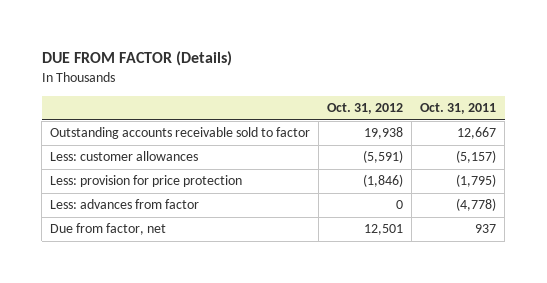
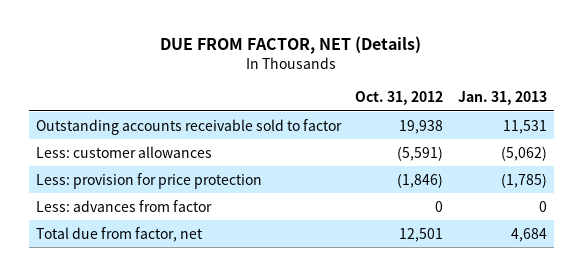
[41,51,232,67] DUE FROM FACTOR (Details) -> [160,36,422,55] DUE FROM FACTOR, NET (Details)
[420,103,497,115] Oct. 31, 2011 -> none
none -> [457,91,547,106] Jan. 31, 2013
[50,223,167,236] Due from factor, net -> [35,226,203,242] Total due from factor, net

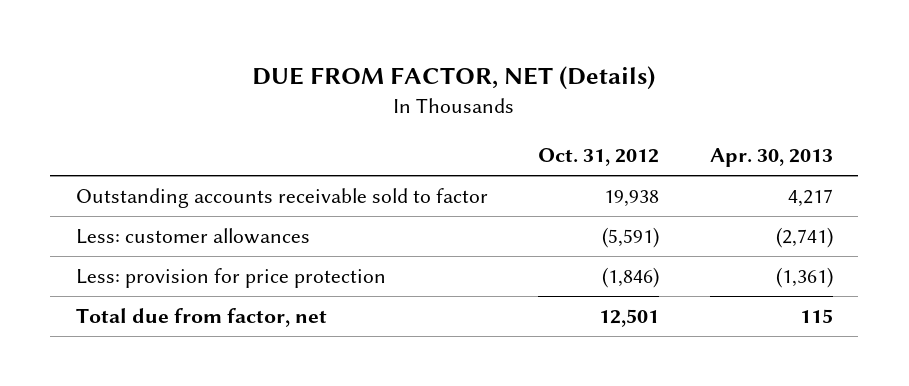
[457,91,547,106] Jan. 31, 2013 -> none
none -> [709,148,833,168] Apr. 30, 2013
[35,199,212,212] Less: advances from factor -> none

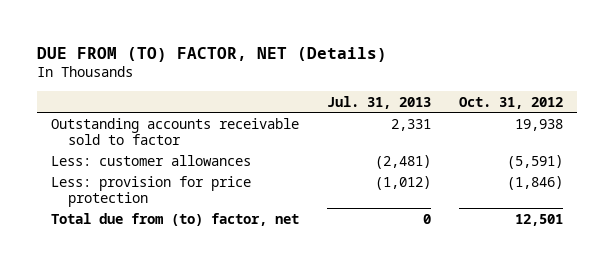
[252,65,656,90] DUE FROM FACTOR, NET (Details) -> [37,46,388,62] DUE FROM (TO) FACTOR, NET (Details)
[709,148,833,168] Apr. 30, 2013 -> none
none -> [327,95,432,109] Jul. 31, 2013
[75,308,327,328] Total due from factor, net -> [51,212,300,226] Total due from (to) factor, net

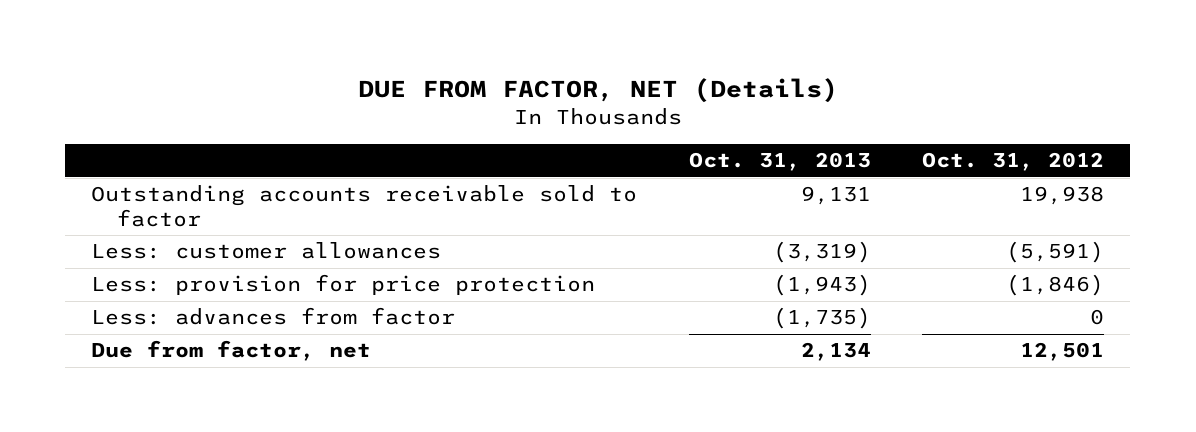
[37,46,388,62] DUE FROM (TO) FACTOR, NET (Details) -> [357,77,838,103] DUE FROM FACTOR, NET (Details)
[327,95,432,109] Jul. 31, 2013 -> none
none -> [688,152,871,172] Oct. 31, 2013
none -> [91,307,456,326] Less: advances from factor
[51,212,300,226] Total due from (to) factor, net -> [91,340,372,362] Due from factor, net

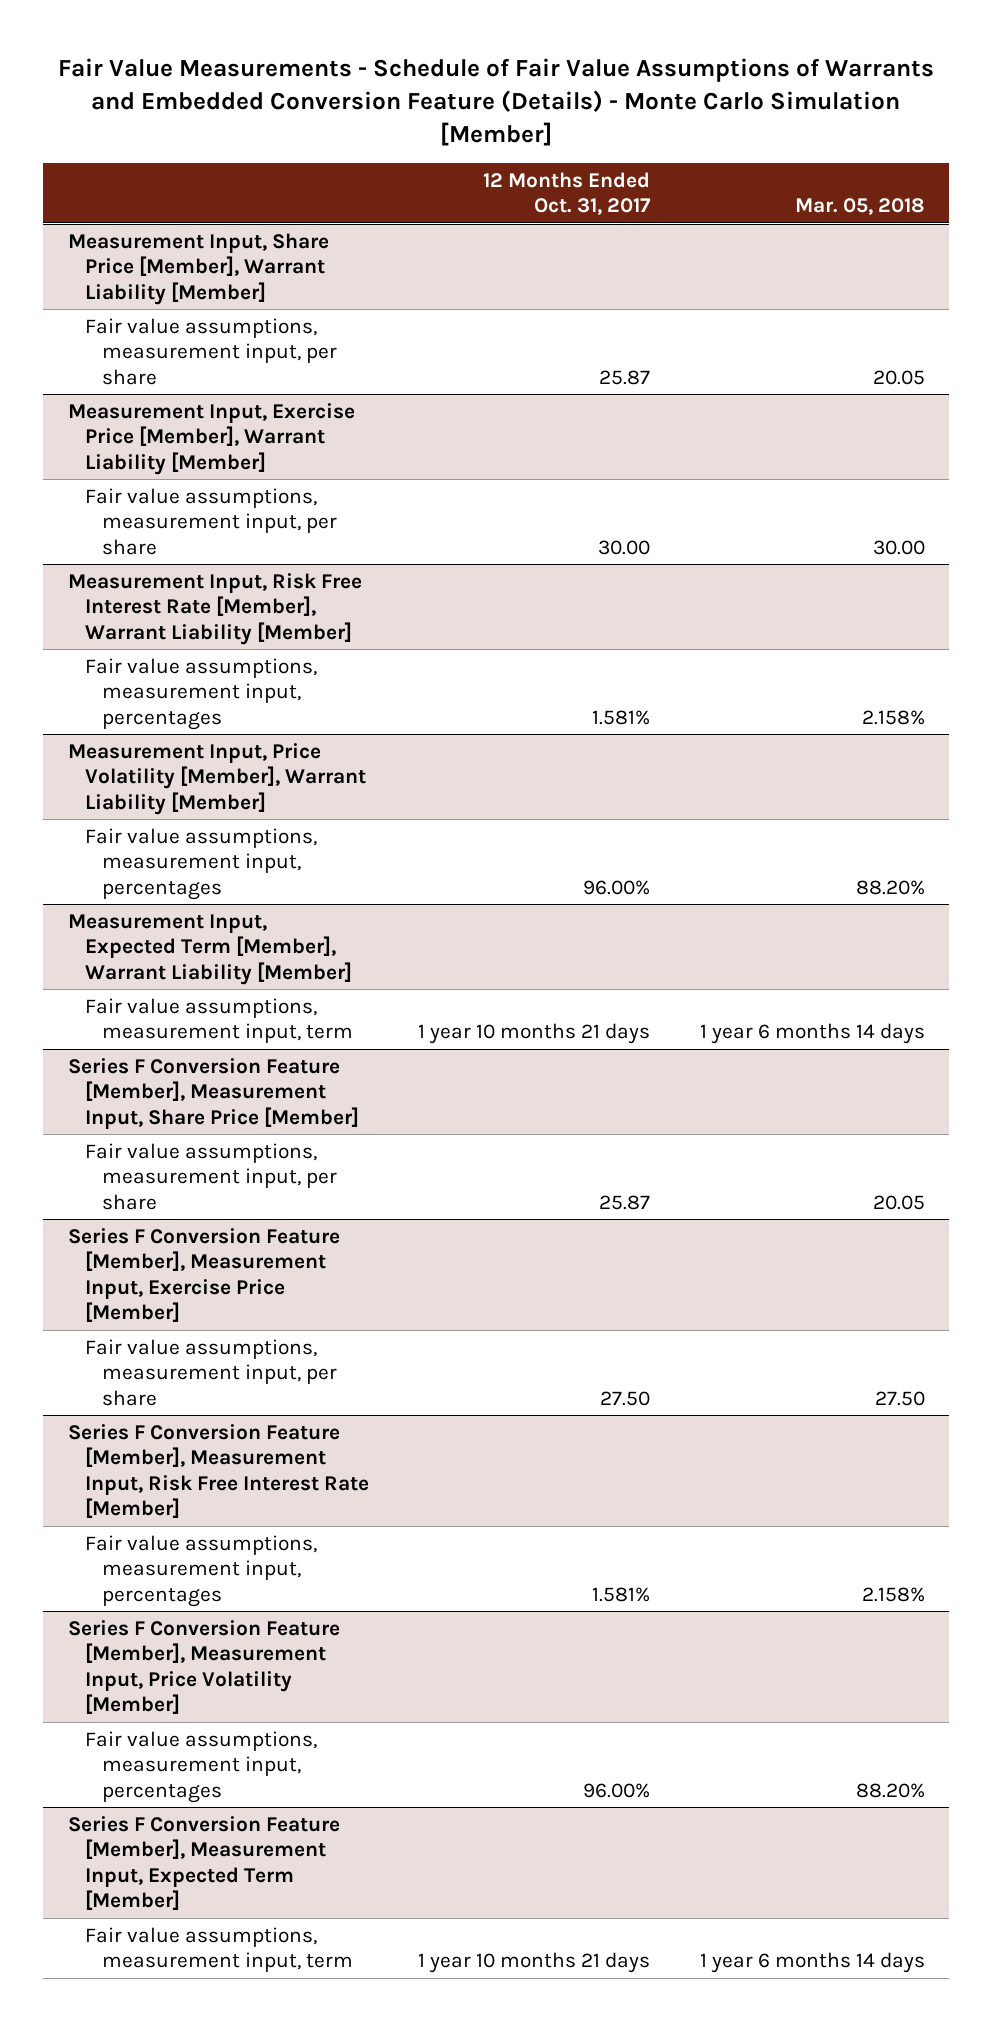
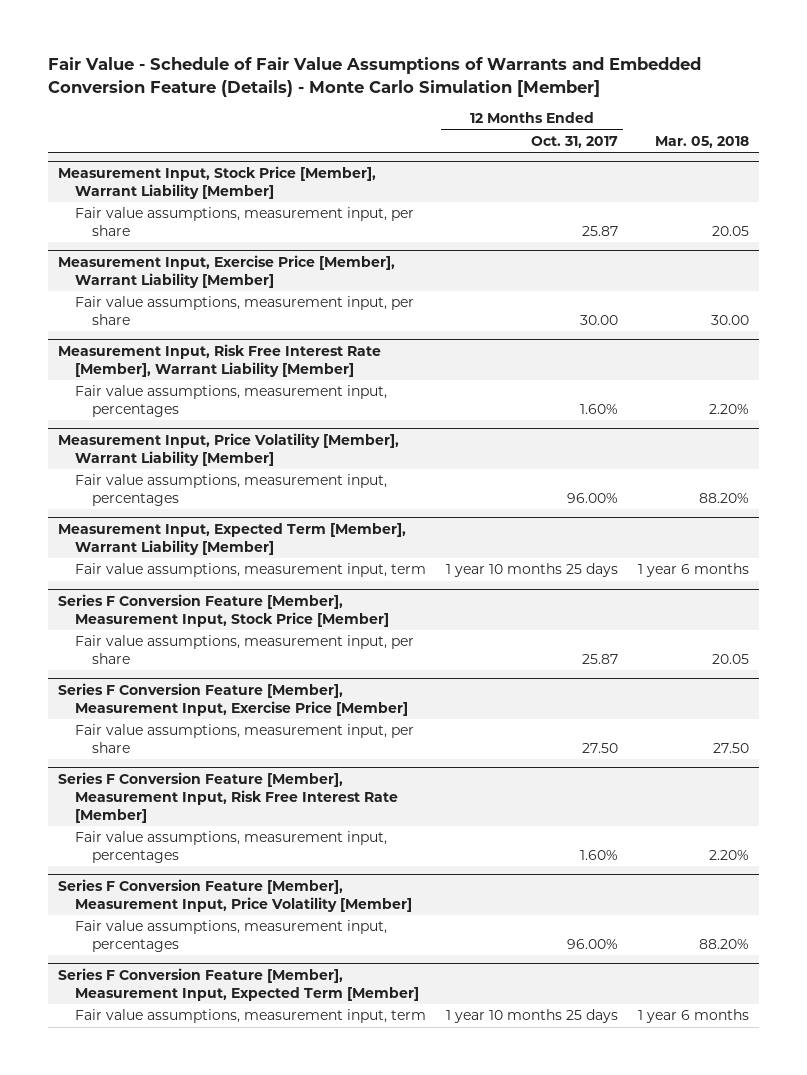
[58,58,935,146] Fair Value Measurements - Schedule of Fair Value Assumptions of Warrants and Embedded Conversion Feature (Details) - Monte Carlo Simulation [Member] -> [48,57,702,97] Fair Value - Schedule of Fair Value Assumptions of Warrants and Embedded Conversion Feature (Details) - Monte Carlo Simulation [Member]
[68,232,330,305] Measurement Input, Share Price [Member], Warrant Liability [Member] -> [58,166,377,199] Measurement Input, Stock Price [Member], Warrant Liability [Member]
[592,709,651,725] 1.581% -> [579,403,618,414] 1.60%
[861,709,925,725] 2.158% -> [708,403,749,414] 2.20%
[418,1023,651,1045] 1 year 10 months 21 days -> [445,563,618,578] 1 year 10 months 25 days
[699,1023,925,1045] 1 year 6 months 14 days -> [637,563,749,578] 1 year 6 months
[68,1057,359,1129] Series F Conversion Feature [Member], Measurement Input, Share Price [Member] -> [58,594,390,627] Series F Conversion Feature [Member], Measurement Input, Stock Price [Member]
[592,1586,651,1602] 1.581% -> [579,849,618,860] 1.60%
[861,1586,925,1602] 2.158% -> [708,849,749,860] 2.20%
[418,1952,651,1974] 1 year 10 months 21 days -> [445,1009,618,1024] 1 year 10 months 25 days
[699,1952,925,1974] 1 year 6 months 14 days -> [637,1009,749,1024] 1 year 6 months

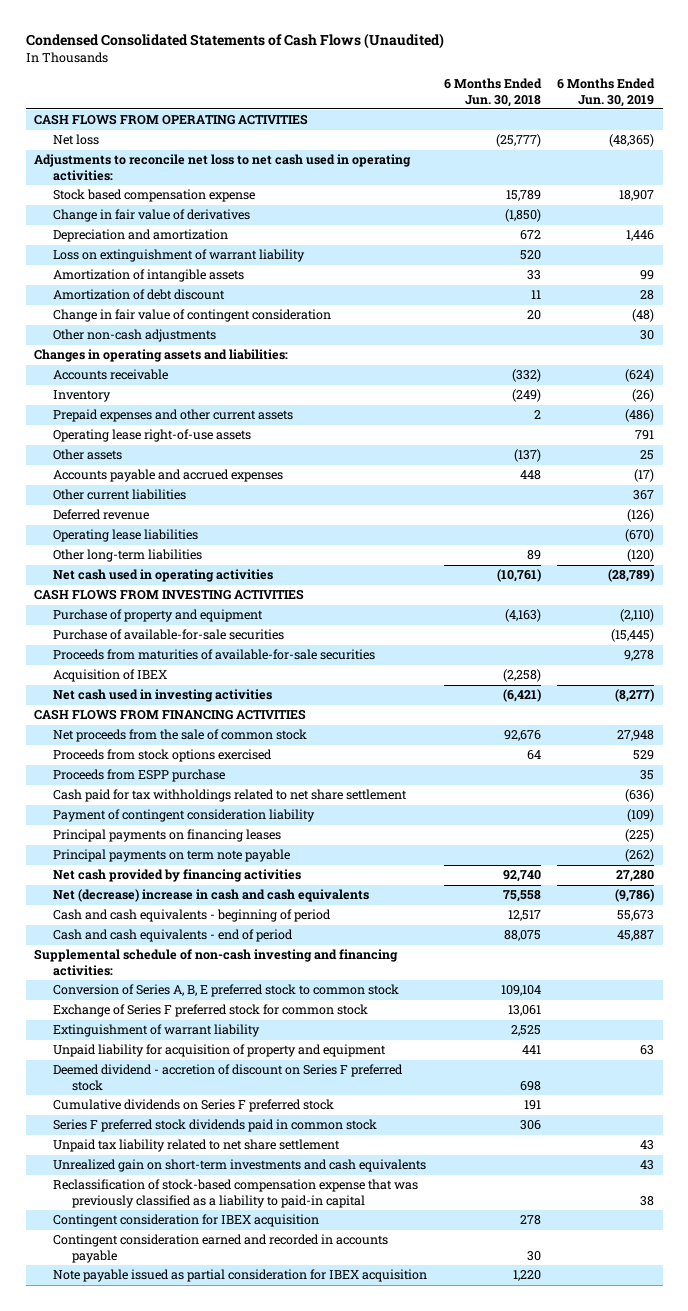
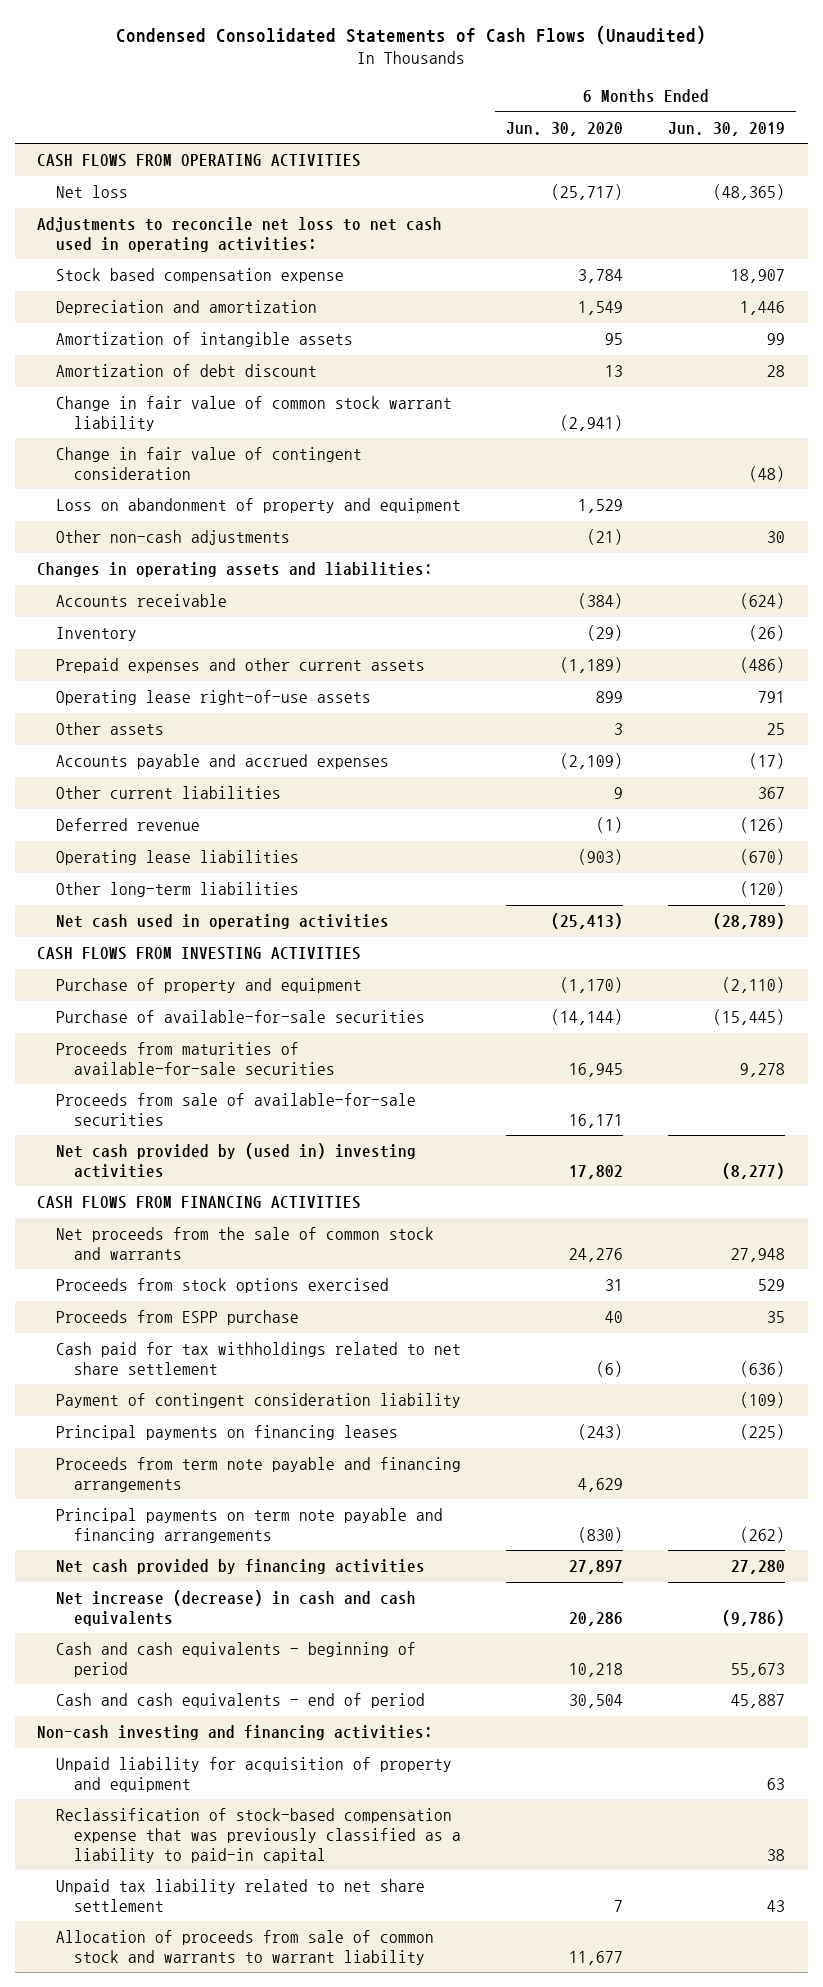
[443,78,542,107] 6 Months Ended Jun. 30, 2018 -> none
none -> [506,121,624,136] Jun. 30, 2020
[52,209,250,223] Change in fair value of derivatives -> none
[52,249,305,263] Loss on extinguishment of warrant liability -> none
none -> [55,396,452,431] Change in fair value of common stock warrant liability
none -> [55,498,461,514] Loss on abandonment of property and equipment
[52,669,167,683] Acquisition of IBEX -> none
none -> [55,1093,416,1126] Proceeds from sale of available-for-sale securities
[52,689,272,703] Net cash used in investing activities -> [55,1143,416,1178] Net cash provided by (used in) investing activities
[52,729,307,743] Net proceeds from the sale of common stock -> [55,1227,434,1260] Net proceeds from the sale of common stock and warrants
none -> [55,1457,461,1492] Proceeds from term note payable and financing arrangements
[52,849,290,863] Principal payments on term note payable -> [55,1508,443,1543] Principal payments on term note payable and financing arrangements
[52,889,369,903] Net (decrease) increase in cash and cash equivalents -> [55,1590,416,1626] Net increase (decrease) in cash and cash equivalents
[52,984,399,998] Conversion of Series A, B, E preferred stock to common stock -> none
[52,1004,368,1018] Exchange of Series F preferred stock for common stock -> none
[52,1024,260,1038] Extinguishment of warrant liability -> none
[33,949,398,976] Supplemental schedule of non-cash investing and financing activities: -> [37,1725,434,1741] Non-cash investing and financing activities:
[52,1064,403,1091] Deemed dividend - accretion of discount on Series F preferred stock -> none
[52,1099,334,1113] Cumulative dividends on Series F preferred stock -> none
[52,1119,377,1133] Series F preferred stock dividends paid in common stock -> none
[52,1159,426,1173] Unrealized gain on short-term investments and cash equivalents -> none
[52,1214,319,1228] Contingent consideration for IBEX acquisition -> none
[52,1234,388,1263] Contingent consideration earned and recorded in accounts payable -> none
[52,1269,427,1283] Note payable issued as partial consideration for IBEX acquisition -> none
[52,1139,340,1153] Unpaid tax liability related to net share settlement -> [55,1879,425,1912] Unpaid tax liability related to net share settlement
none -> [55,1930,434,1965] Allocation of proceeds from sale of common stock and warrants to warrant liability

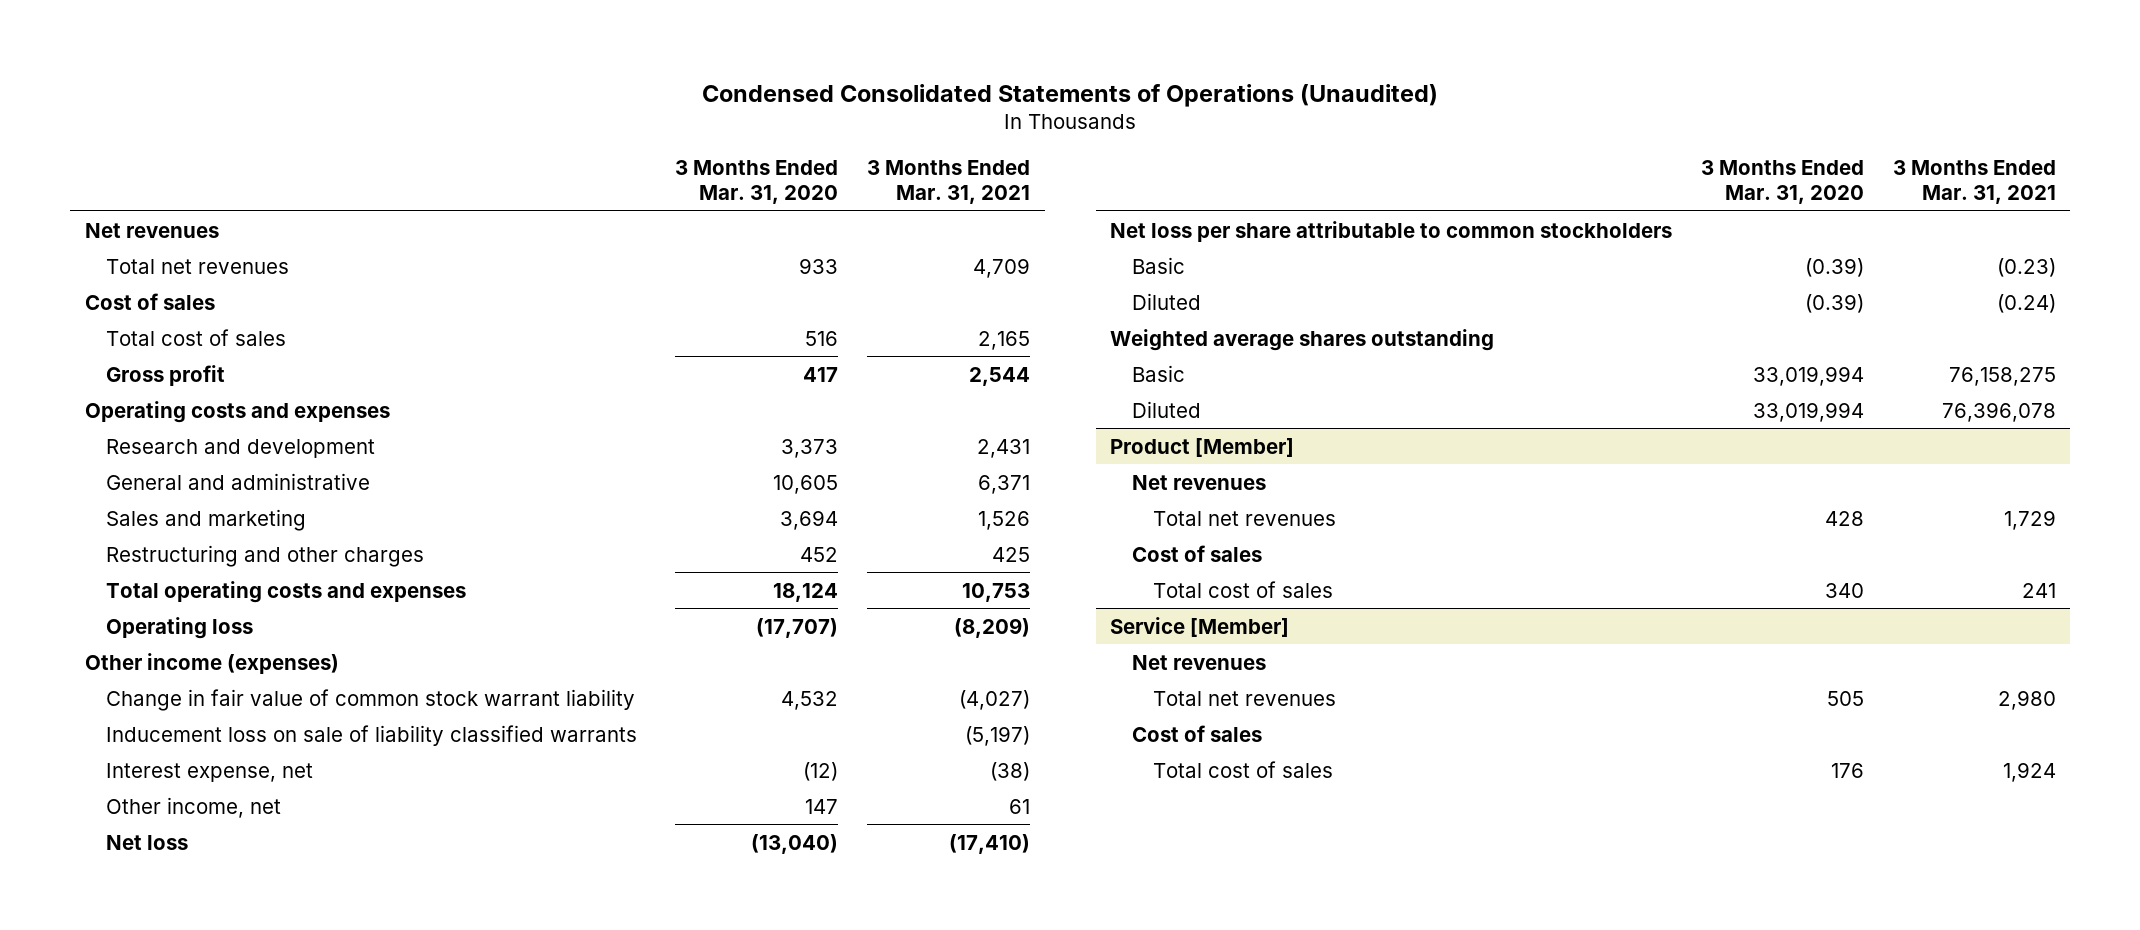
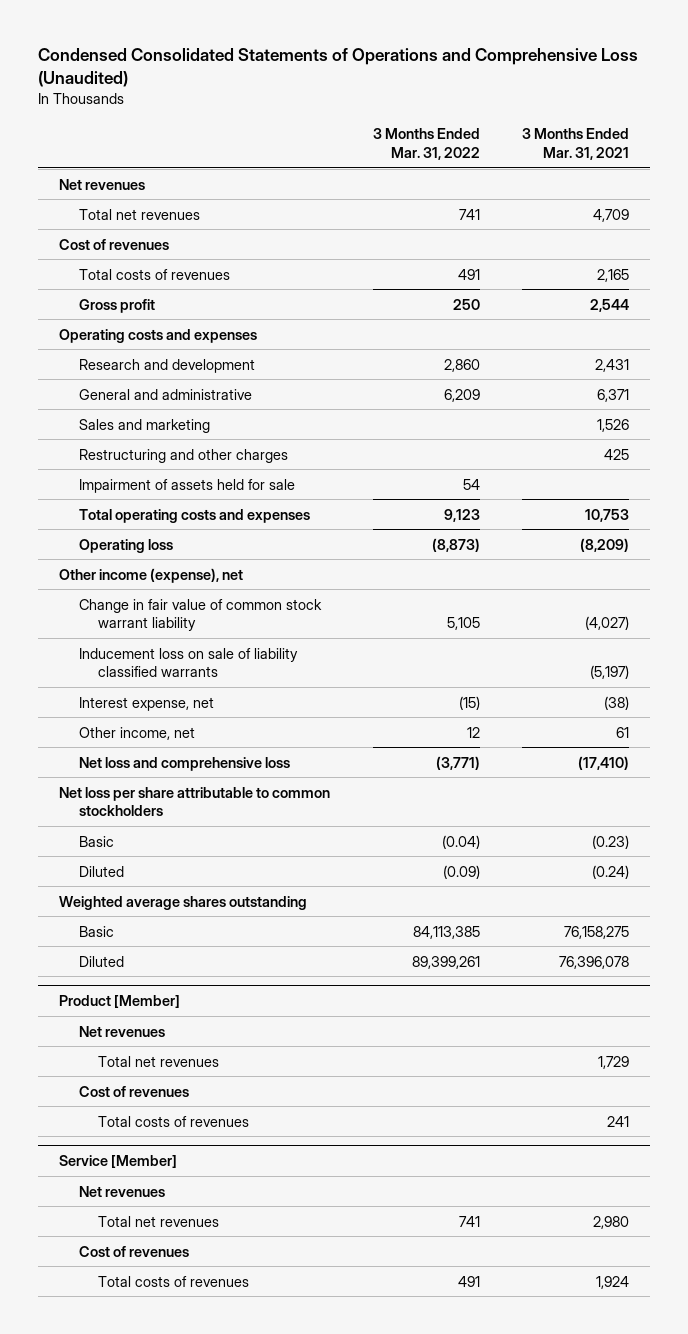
[702,83,1439,107] Condensed Consolidated Statements of Operations (Unaudited) -> [38,48,639,87] Condensed Consolidated Statements of Operations and Comprehensive Loss (Unaudited)
[675,160,839,204] 3 Months Ended Mar. 31, 2020 -> none
none -> [372,128,480,160] 3 Months Ended Mar. 31, 2022
[84,292,215,310] Cost of sales -> [59,238,170,250] Cost of revenues
[106,328,287,346] Total cost of sales -> [78,268,230,280] Total costs of revenues
none -> [78,478,295,493] Impairment of assets held for sale
[84,652,339,674] Other income (expenses) -> [59,567,244,583] Other income (expense), net
[106,834,189,850] Net loss -> [78,756,290,771] Net loss and comprehensive loss
[1131,544,1262,562] Cost of sales -> [78,1085,189,1097] Cost of revenues
[1153,580,1334,598] Total cost of sales -> [97,1115,249,1127] Total costs of revenues
[1131,724,1262,742] Cost of sales -> [78,1245,189,1257] Cost of revenues
[1153,760,1334,778] Total cost of sales -> [97,1275,249,1287] Total costs of revenues

